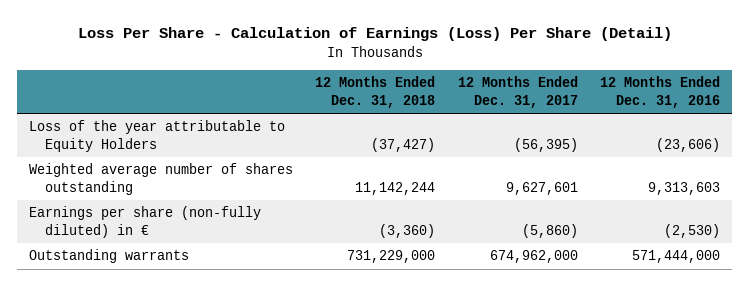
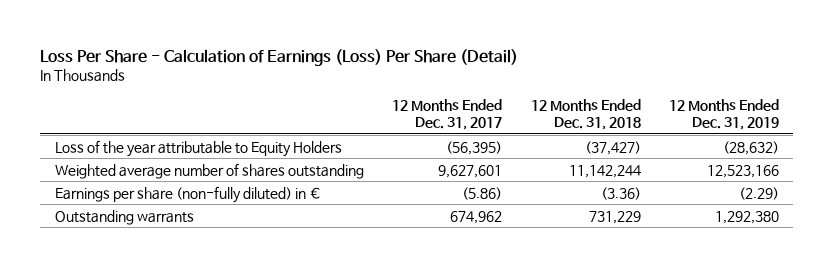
[600,76,721,108] 12 Months Ended Dec. 31, 2016 -> none
none -> [668,99,779,130] 12 Months Ended Dec. 31, 2019
[379,223,436,238] (3,360) -> [600,186,641,200] (3.36)
[521,223,578,238] (5,860) -> [462,186,503,200] (5.86)
[347,250,436,264] 731,229,000 -> [588,210,641,224] 731,229
[489,250,578,264] 674,962,000 -> [450,210,503,224] 674,962

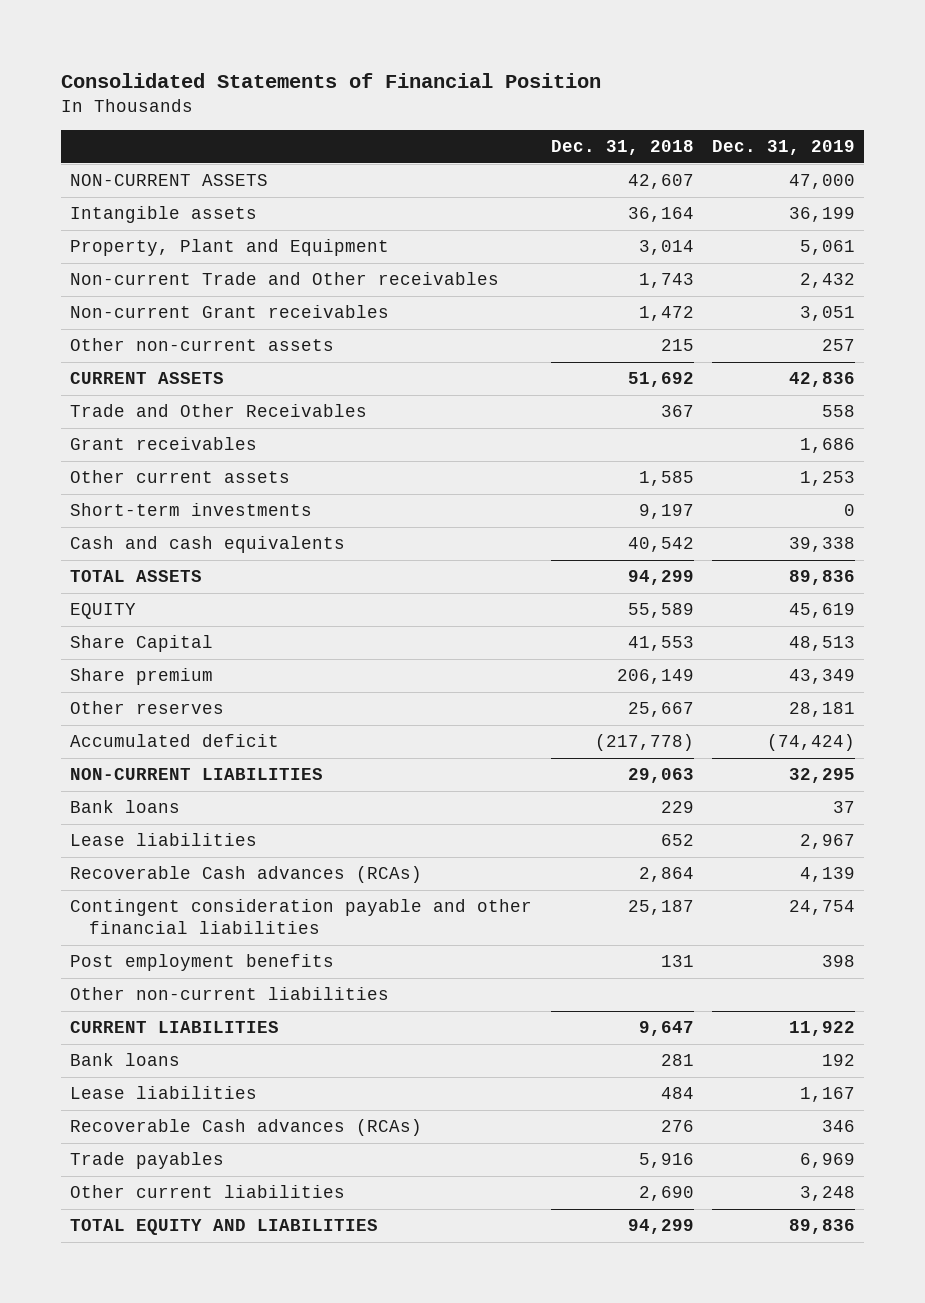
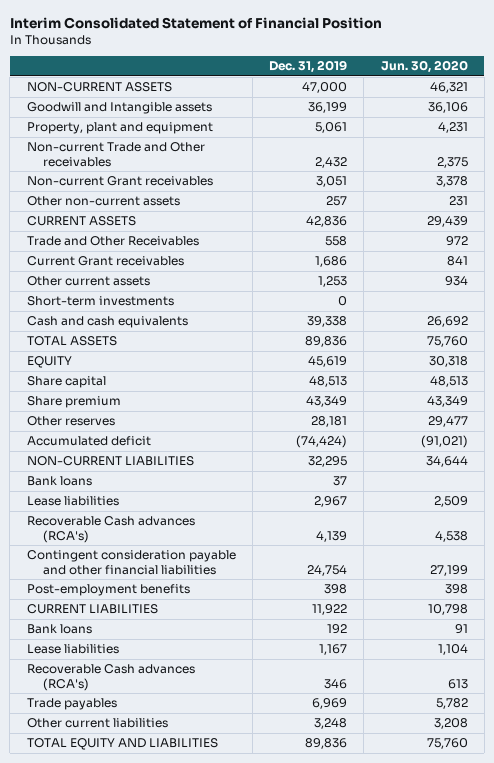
[60,73,601,89] Consolidated Statements of Financial Position -> [9,17,382,30] Interim Consolidated Statement of Financial Position
[550,140,694,156] Dec. 31, 2018 -> none
none -> [380,60,468,74] Jun. 30, 2020
[69,206,257,224] Intangible assets -> [26,102,212,115] Goodwill and Intangible assets
[69,239,389,257] Property, Plant and Equipment -> [26,122,213,135] Property, plant and equipment
[69,437,257,451] Grant receivables -> [26,256,184,267] Current Grant receivables
[69,635,213,653] Share Capital -> [26,376,106,389] Share capital
[69,866,422,884] Recoverable Cash advances (RCAs) -> [26,516,195,543] Recoverable Cash advances (RCA's)
[69,987,389,1001] Other non-current liabilities -> none
[69,954,334,972] Post employment benefits -> [26,584,190,597] Post-employment benefits
[69,1119,422,1137] Recoverable Cash advances (RCAs) -> [26,664,195,691] Recoverable Cash advances (RCA's)

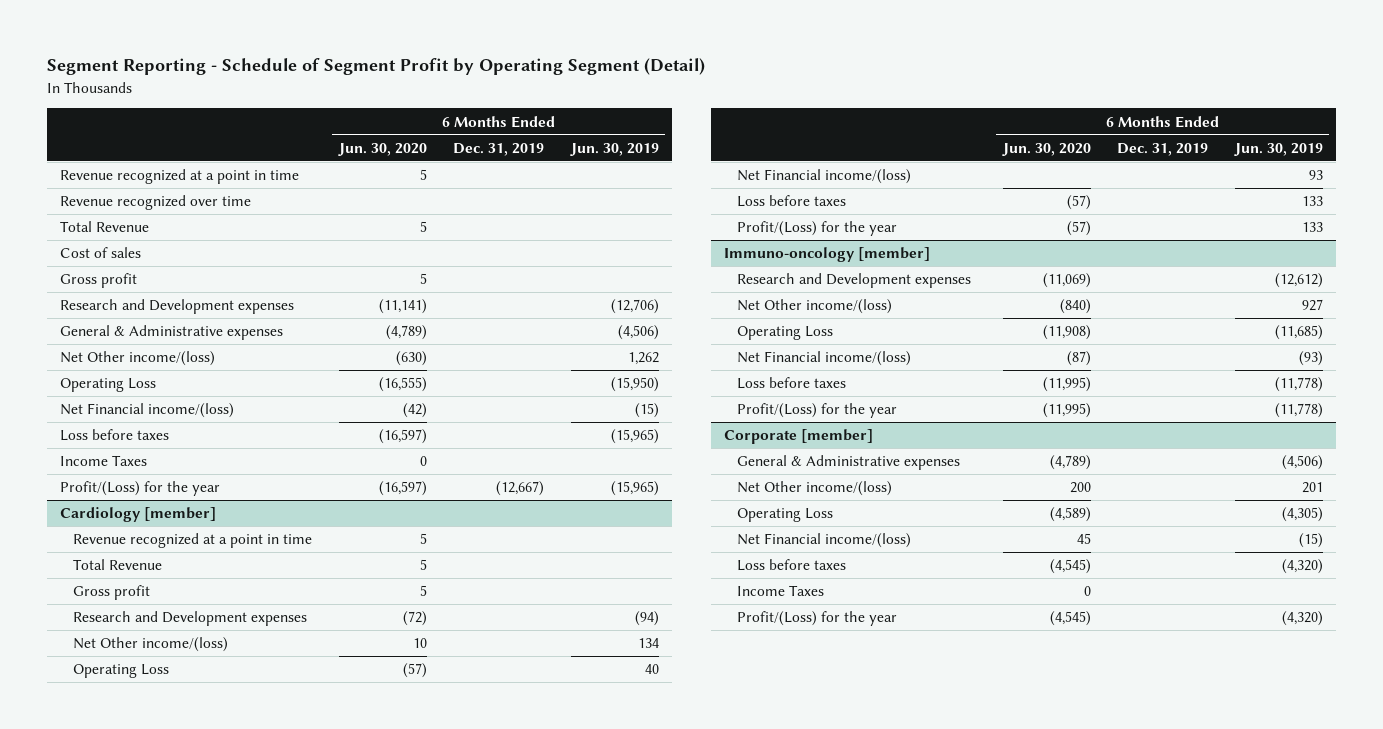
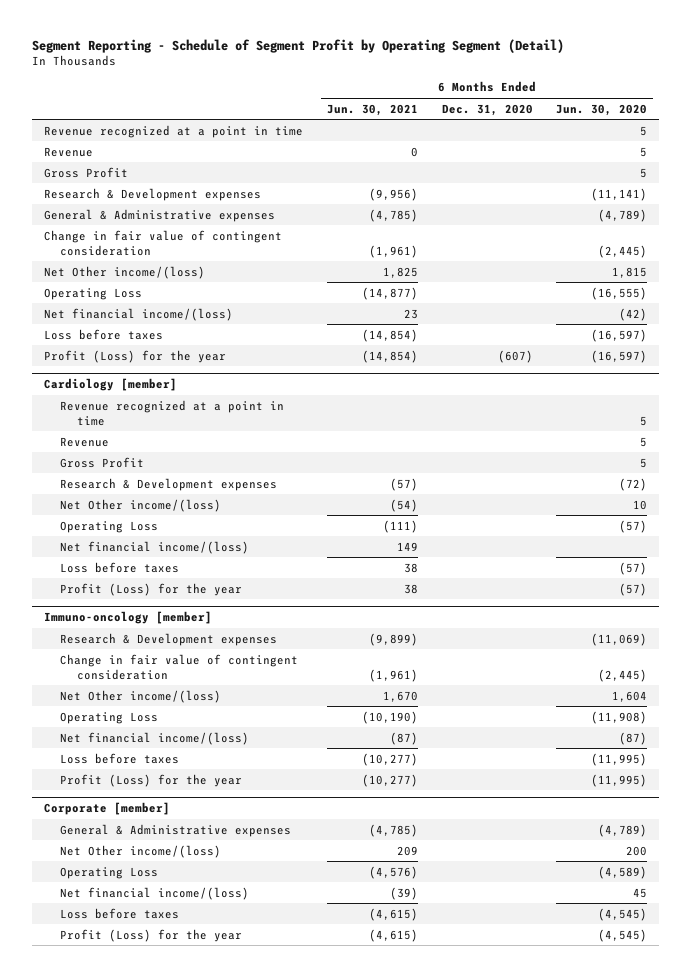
[453,142,545,156] Dec. 31, 2019 -> none
[569,142,659,156] Jun. 30, 2019 -> none
none -> [326,103,418,116] Jun. 30, 2021
none -> [441,103,533,116] Dec. 31, 2020
[60,195,252,211] Revenue recognized over time -> none
[60,247,142,259] Cost of sales -> none
[60,221,150,233] Total Revenue -> [43,146,93,157] Revenue
[60,273,138,289] Gross profit -> [43,166,128,178] Gross Profit
[60,299,295,315] Research and Development expenses -> [43,187,261,201] Research & Development expenses
none -> [43,229,282,256] Change in fair value of contingent consideration
[395,351,427,367] (630) -> [612,266,648,278] 1,815
[60,403,235,419] Net Financial income/(loss) -> [43,307,233,321] Net financial income/(loss)
[60,455,148,467] Income Taxes -> none
[60,481,221,497] Profit/(Loss) for the year -> [43,349,226,363] Profit (Loss) for the year
[73,559,163,571] Total Revenue -> [60,436,110,447] Revenue
[73,585,151,601] Gross profit -> [60,456,145,468] Gross Profit
[73,611,308,627] Research and Development expenses -> [60,477,278,491] Research & Development expenses
[737,169,912,185] Net Financial income/(loss) -> [60,540,250,554] Net financial income/(loss)
[737,221,898,237] Profit/(Loss) for the year -> [60,582,243,596] Profit (Loss) for the year
[737,273,972,289] Research and Development expenses -> [60,632,278,646] Research & Development expenses
none -> [60,653,299,680] Change in fair value of contingent consideration
[1059,299,1091,315] (840) -> [612,690,648,702] 1,604
[737,351,912,367] Net Financial income/(loss) -> [60,731,250,745] Net financial income/(loss)
[737,403,898,419] Profit/(Loss) for the year -> [60,773,243,787] Profit (Loss) for the year
[737,533,912,549] Net Financial income/(loss) -> [60,886,250,900] Net financial income/(loss)
[737,585,825,597] Income Taxes -> none
[737,611,898,627] Profit/(Loss) for the year -> [60,928,243,942] Profit (Loss) for the year

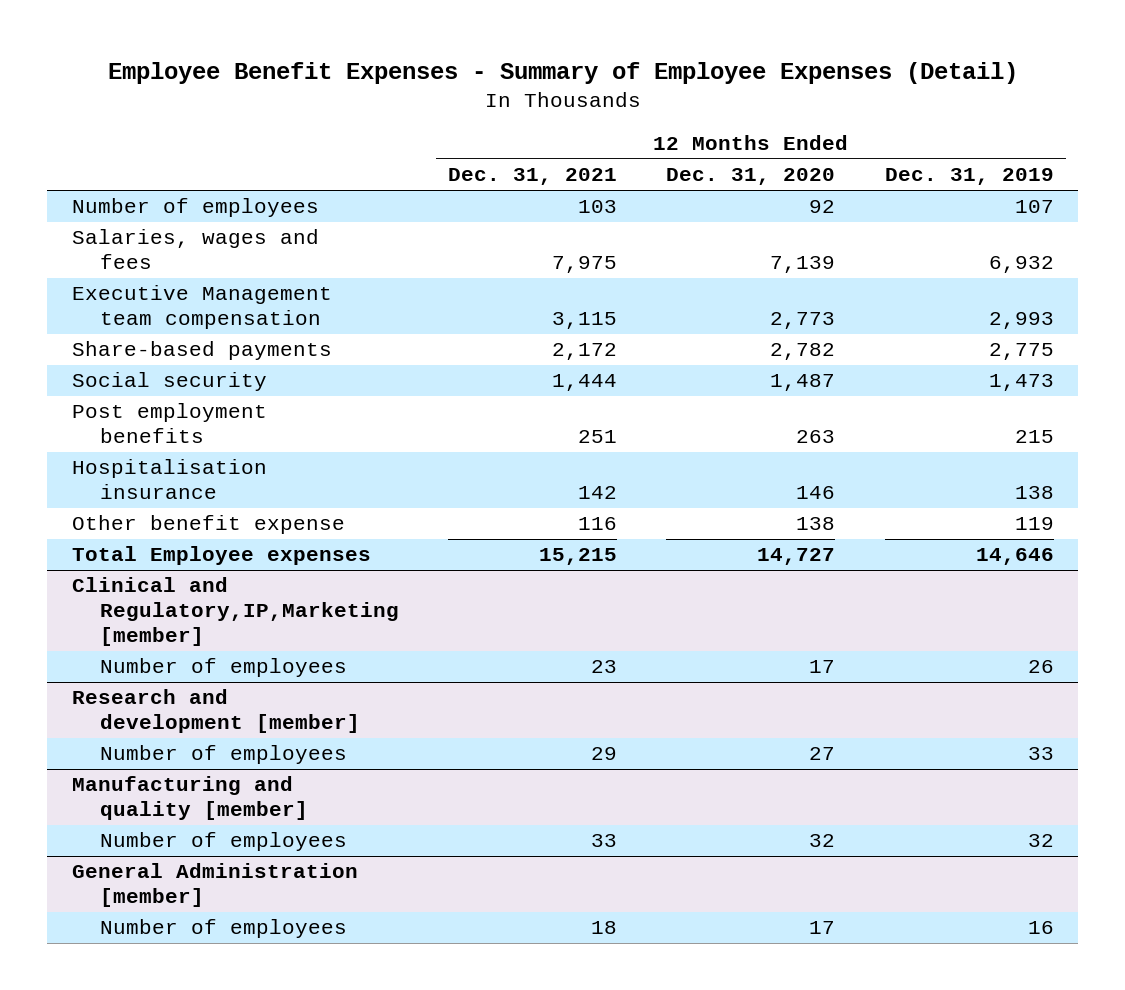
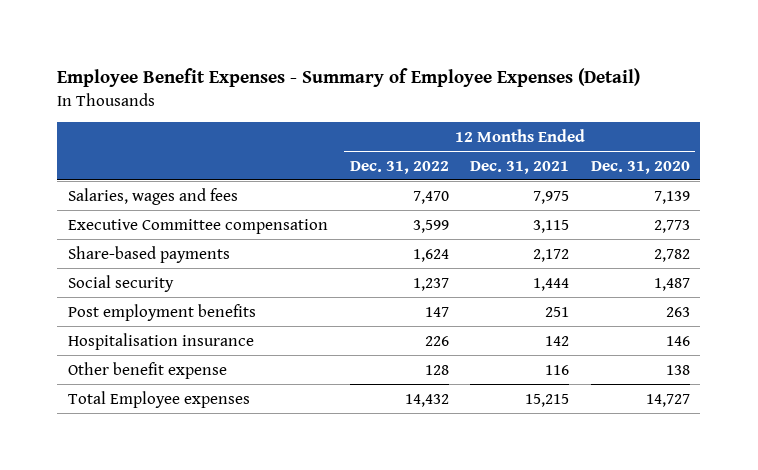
[884,168,1054,186] Dec. 31, 2019 -> none
none -> [349,160,449,174] Dec. 31, 2022
[71,198,319,218] Number of employees -> none
[71,285,332,330] Executive Management team compensation -> [68,218,329,234] Executive Committee compensation
[71,577,399,646] Clinical and Regulatory,IP,Marketing [member] -> none
[99,658,347,678] Number of employees -> none
[71,689,360,734] Research and development [member] -> none
[99,745,347,765] Number of employees -> none
[71,776,308,821] Manufacturing and quality [member] -> none
[99,832,347,852] Number of employees -> none
[71,863,358,908] General Administration [member] -> none
[99,919,347,939] Number of employees -> none

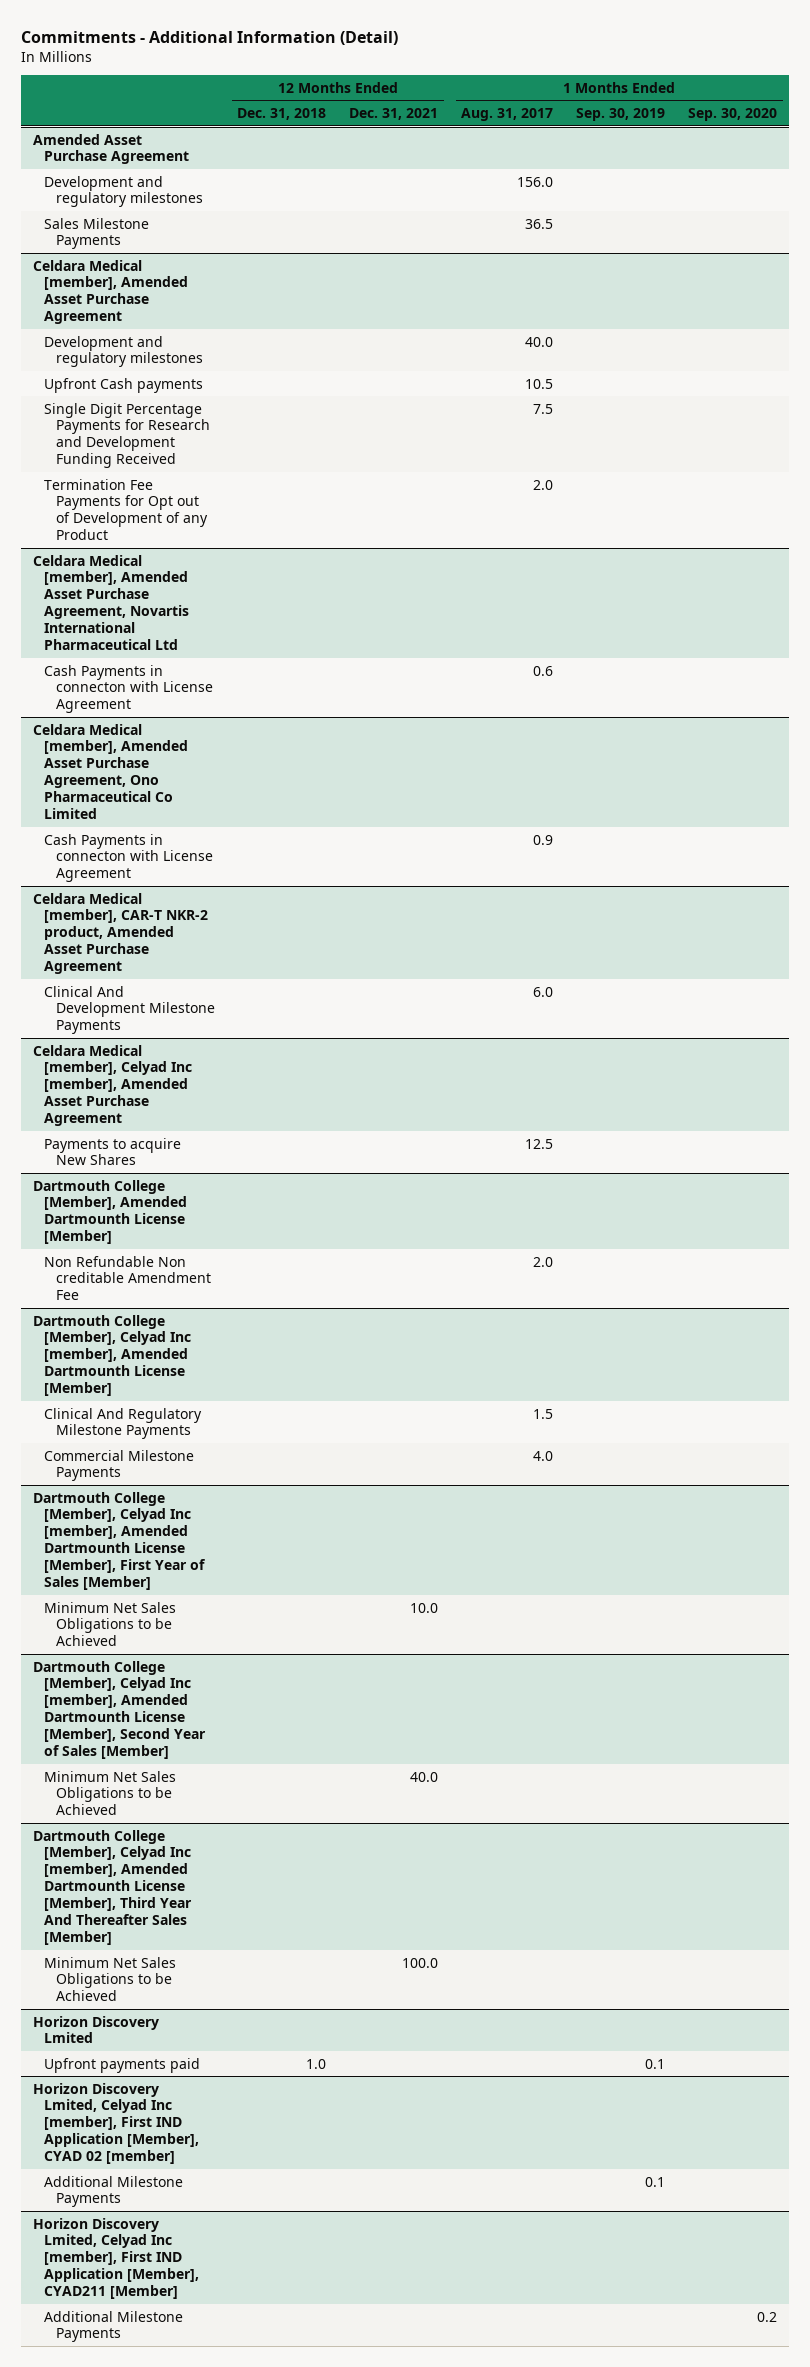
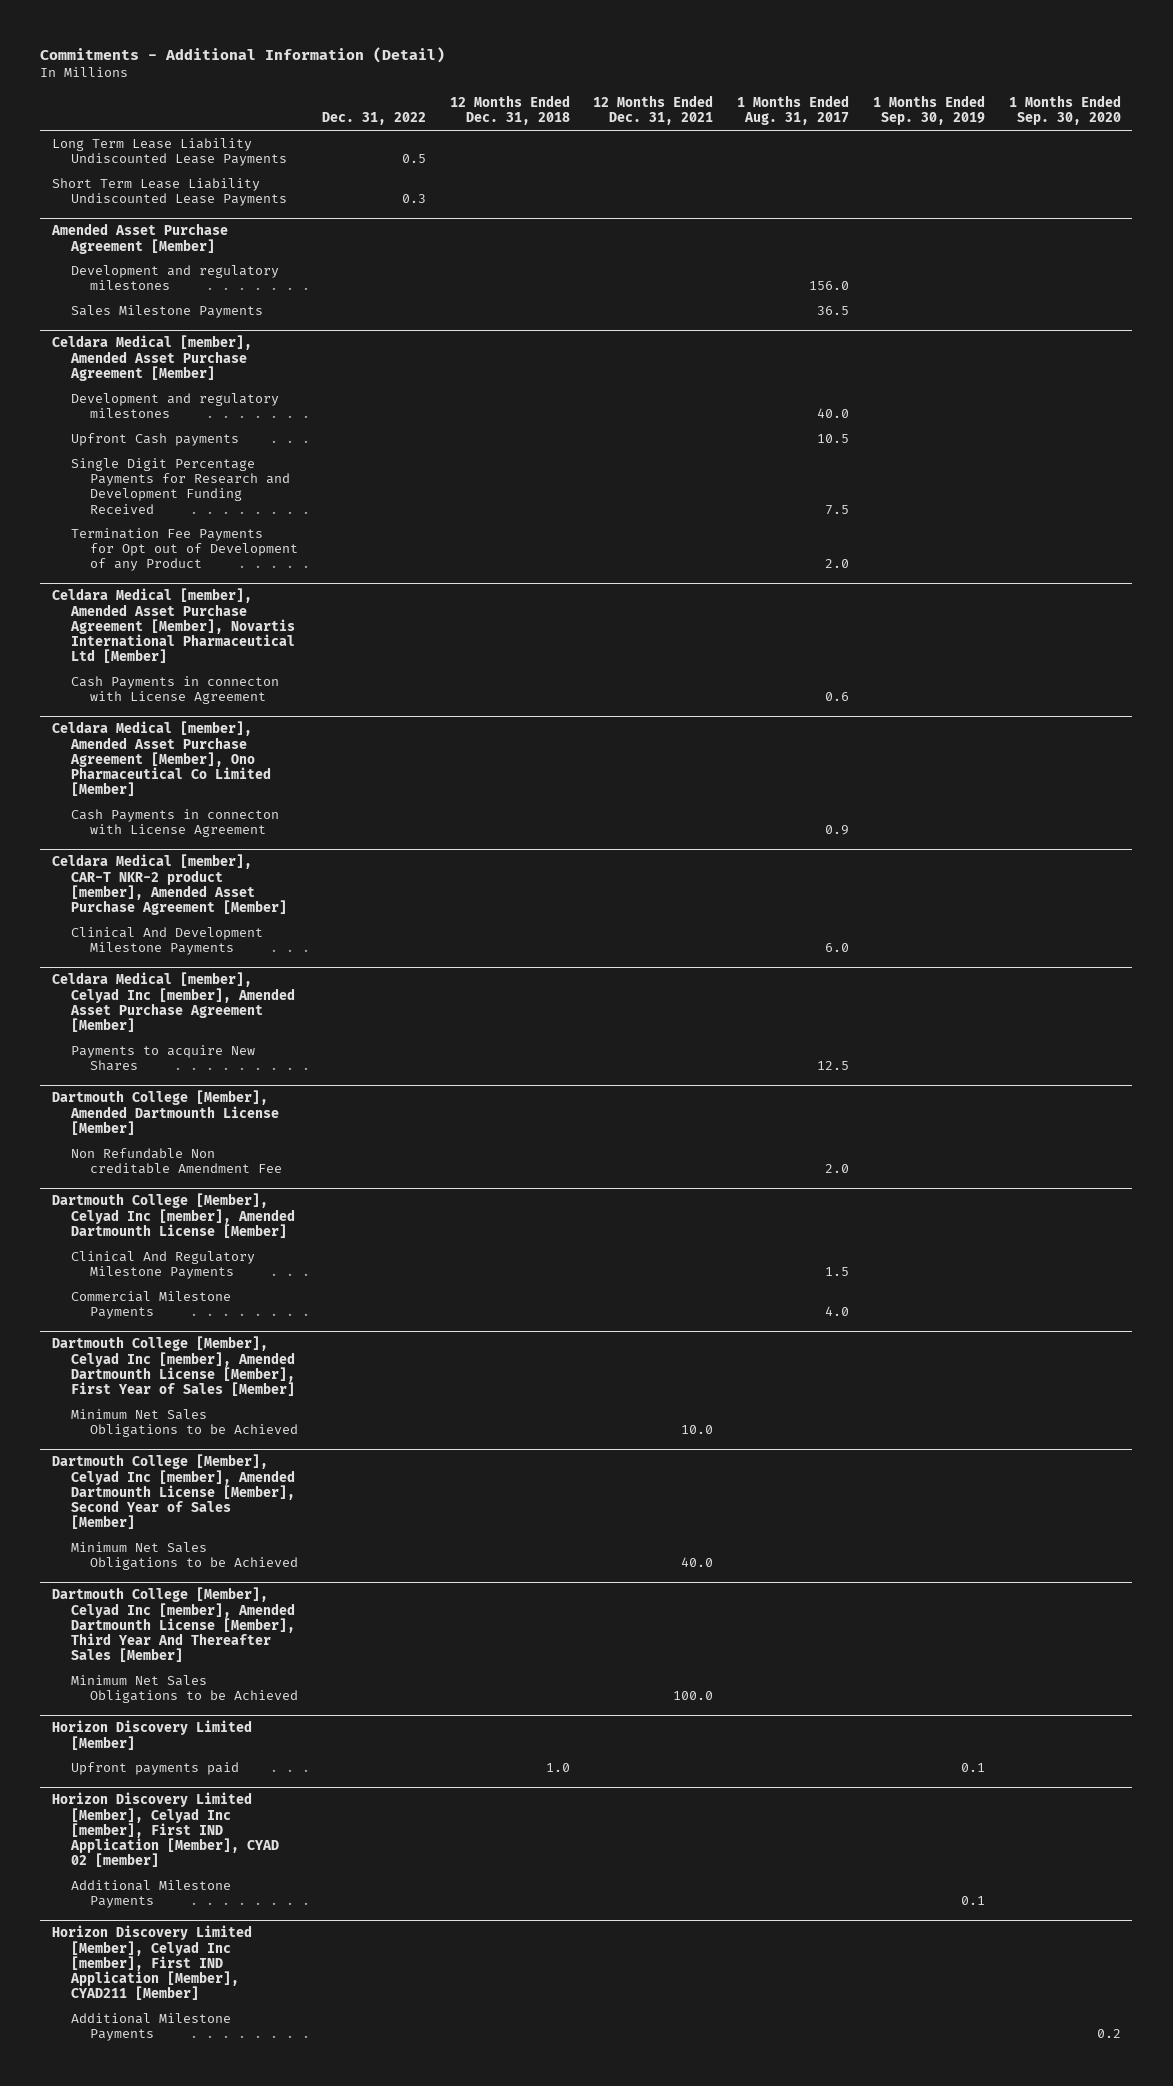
none -> [321,112,426,126] Dec. 31, 2022
none -> [52,137,288,167] Long Term Lease Liability Undiscounted Lease Payments
none -> [52,177,288,207] Short Term Lease Liability Undiscounted Lease Payments
[32,133,190,165] Amended Asset Purchase Agreement -> [51,223,229,254] Amended Asset Purchase Agreement [Member]
[32,259,189,325] Celdara Medical [member], Amended Asset Purchase Agreement -> [52,335,253,381] Celdara Medical [member], Amended Asset Purchase Agreement [Member]
[32,554,190,651] Celdara Medical [member], Amended Asset Purchase Agreement, Novartis International Pharmaceutical Ltd -> [52,588,296,664] Celdara Medical [member], Amended Asset Purchase Agreement [Member], Novartis International Pharmaceutical Ltd [Member]
[32,723,189,820] Celdara Medical [member], Amended Asset Purchase Agreement, Ono Pharmaceutical Co Limited -> [52,721,272,797] Celdara Medical [member], Amended Asset Purchase Agreement [Member], Ono Pharmaceutical Co Limited [Member]
[32,892,209,975] Celdara Medical [member], CAR-T NKR-2 product, Amended Asset Purchase Agreement -> [52,854,288,916] Celdara Medical [member], CAR-T NKR-2 product [member], Amended Asset Purchase Agreement [Member]
[32,1044,193,1127] Celdara Medical [member], Celyad Inc [member], Amended Asset Purchase Agreement -> [52,972,296,1033] Celdara Medical [member], Celyad Inc [member], Amended Asset Purchase Agreement [Member]
[32,2015,159,2044] Horizon Discovery Lmited -> none
none -> [52,1720,253,1750] Horizon Discovery Limited [Member]
[32,2082,200,2165] Horizon Discovery Lmited, Celyad Inc [member], First IND Application [Member], CYAD 02 [member] -> [52,1792,280,1868] Horizon Discovery Limited [Member], Celyad Inc [member], First IND Application [Member], CYAD 02 [member]
[32,2217,200,2300] Horizon Discovery Lmited, Celyad Inc [member], First IND Application [Member], CYAD211 [Member] -> [52,1925,253,2001] Horizon Discovery Limited [Member], Celyad Inc [member], First IND Application [Member], CYAD211 [Member]

